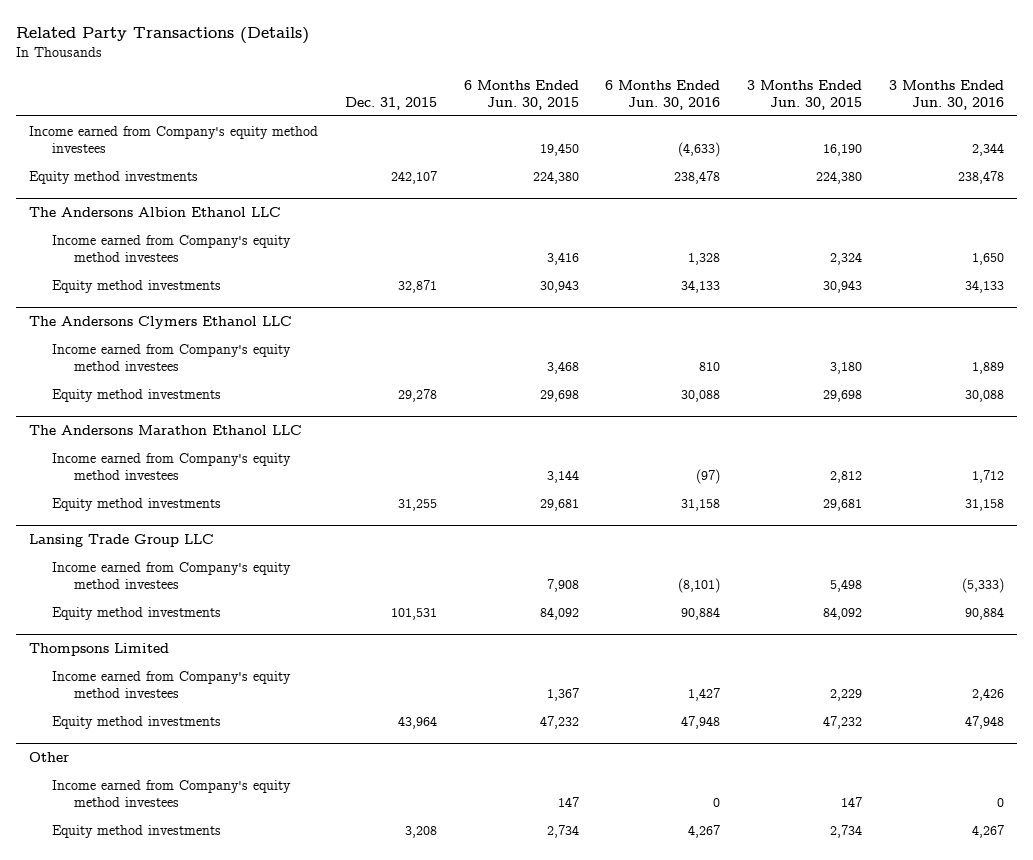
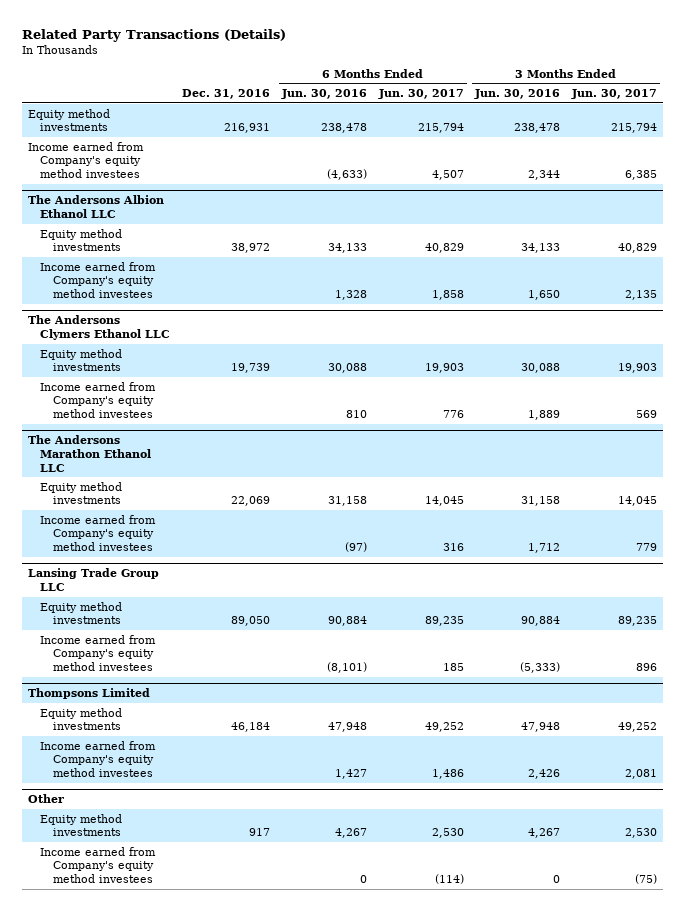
[344,96,437,110] Dec. 31, 2015 -> none
[463,79,579,110] 6 Months Ended Jun. 30, 2015 -> none
[746,79,862,110] 3 Months Ended Jun. 30, 2015 -> none
none -> [182,89,271,100] Dec. 31, 2016
none -> [377,89,464,100] Jun. 30, 2017
none -> [571,89,658,100] Jun. 30, 2017
[29,125,319,153] Income earned from Company's equity method investees -> [27,141,144,179] Income earned from Company's equity method investees
[51,234,291,262] Income earned from Company's equity method investees -> [40,261,157,299] Income earned from Company's equity method investees
[51,343,291,371] Income earned from Company's equity method investees -> [40,381,157,419] Income earned from Company's equity method investees
[51,452,291,480] Income earned from Company's equity method investees -> [40,514,157,552] Income earned from Company's equity method investees
[51,561,291,589] Income earned from Company's equity method investees -> [40,634,157,672] Income earned from Company's equity method investees
[51,670,291,698] Income earned from Company's equity method investees -> [40,740,157,778] Income earned from Company's equity method investees
[51,779,291,807] Income earned from Company's equity method investees -> [40,846,157,884] Income earned from Company's equity method investees

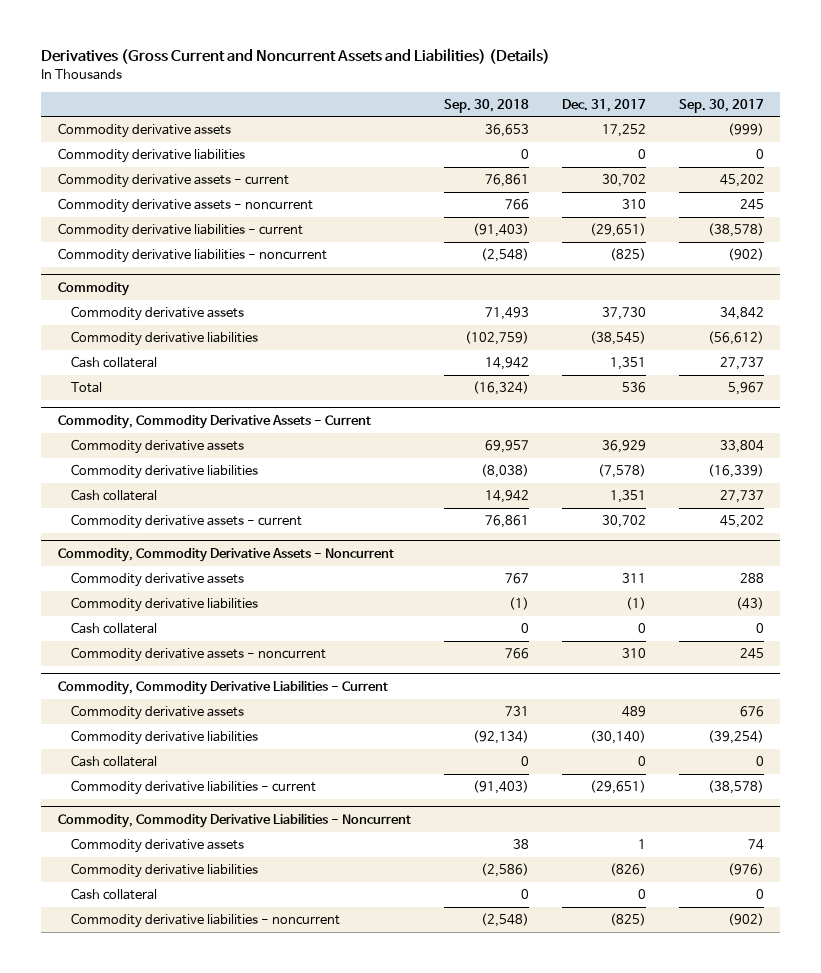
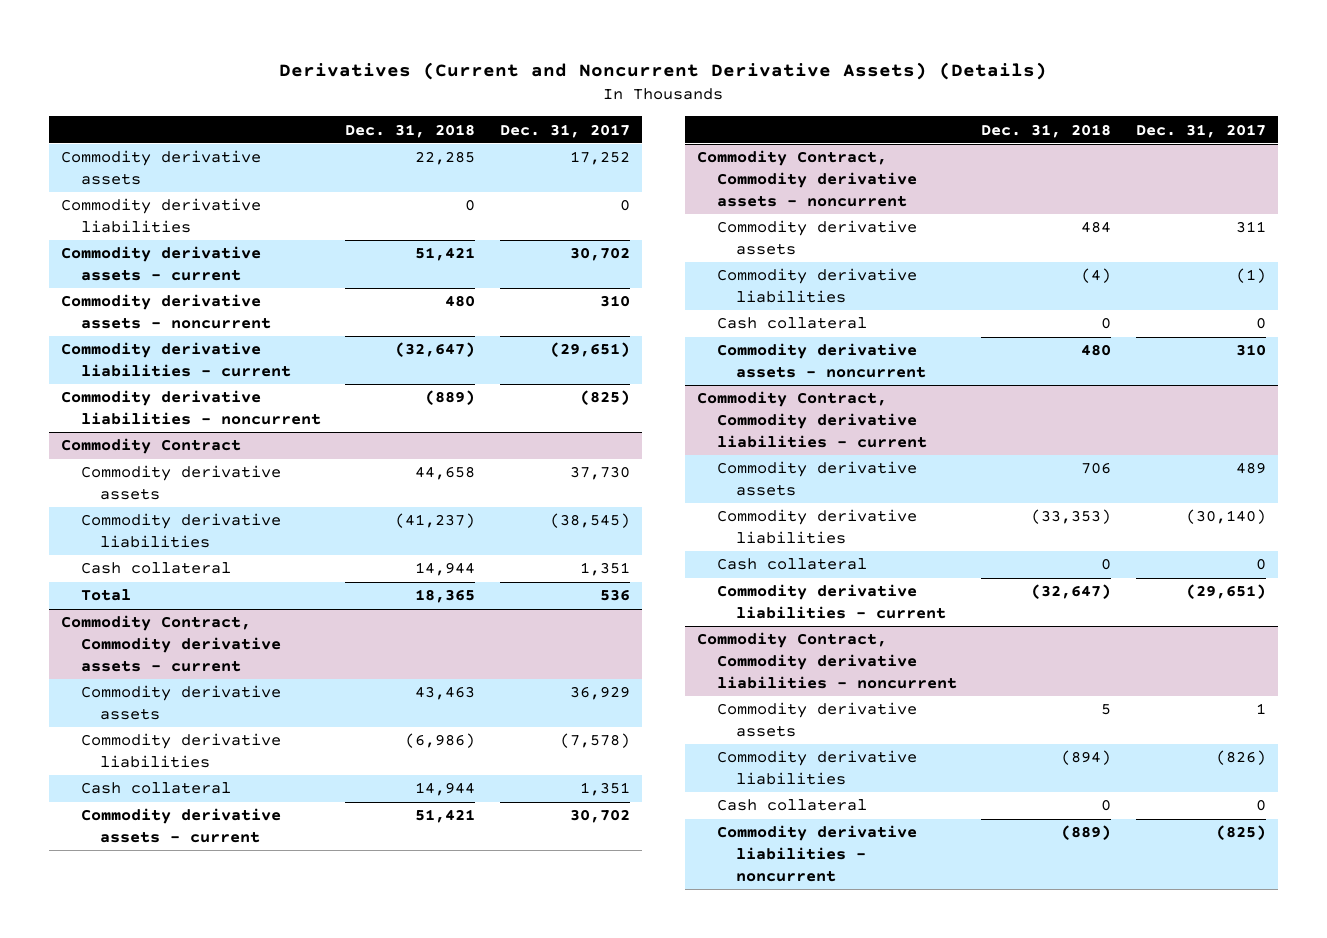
[41,48,551,65] Derivatives (Gross Current and Noncurrent Assets and Liabilities) (Details) -> [279,61,1048,80] Derivatives (Current and Noncurrent Derivative Assets) (Details)
[443,98,529,113] Sep. 30, 2018 -> none
[678,98,764,113] Sep. 30, 2017 -> none
none -> [345,123,476,138] Dec. 31, 2018
[57,281,130,296] Commodity -> [61,438,242,455] Commodity Contract
[57,414,371,429] Commodity, Commodity Derivative Assets - Current -> [61,615,281,672] Commodity Contract, Commodity derivative assets - current
[57,547,394,562] Commodity, Commodity Derivative Assets - Noncurrent -> [697,150,917,207] Commodity Contract, Commodity derivative assets - noncurrent
[57,679,388,695] Commodity, Commodity Derivative Liabilities - Current -> [697,391,927,448] Commodity Contract, Commodity derivative liabilities - current
[57,812,411,828] Commodity, Commodity Derivative Liabilities - Noncurrent -> [697,632,957,689] Commodity Contract, Commodity derivative liabilities - noncurrent

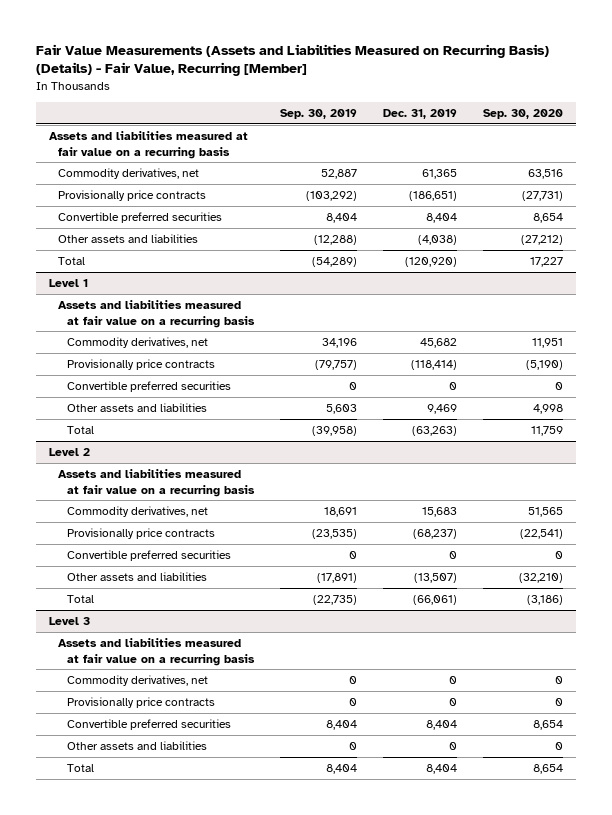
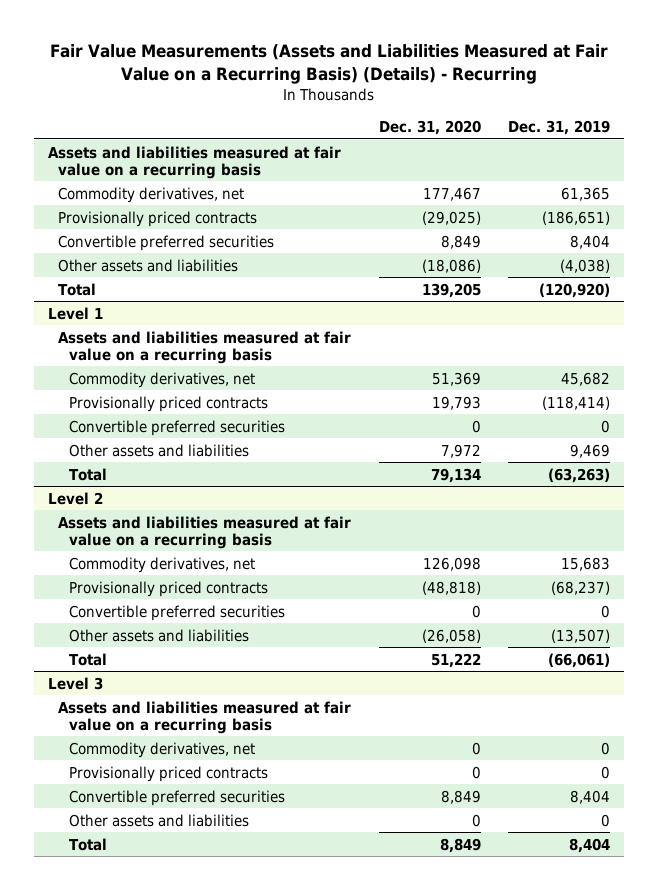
[35,43,549,77] Fair Value Measurements (Assets and Liabilities Measured on Recurring Basis) (Details) - Fair Value, Recurring [Member] -> [49,43,608,84] Fair Value Measurements (Assets and Liabilities Measured at Fair Value on a Recurring Basis) (Details) - Recurring
[279,109,357,120] Sep. 30, 2019 -> none
[482,109,563,120] Sep. 30, 2020 -> none
none -> [378,120,481,136] Dec. 31, 2020
[57,190,206,202] Provisionally price contracts -> [58,210,258,227] Provisionally priced contracts
[66,359,215,371] Provisionally price contracts -> [69,395,269,412] Provisionally priced contracts
[66,528,215,540] Provisionally price contracts -> [69,580,269,597] Provisionally priced contracts
[66,697,215,709] Provisionally price contracts -> [69,765,269,782] Provisionally priced contracts

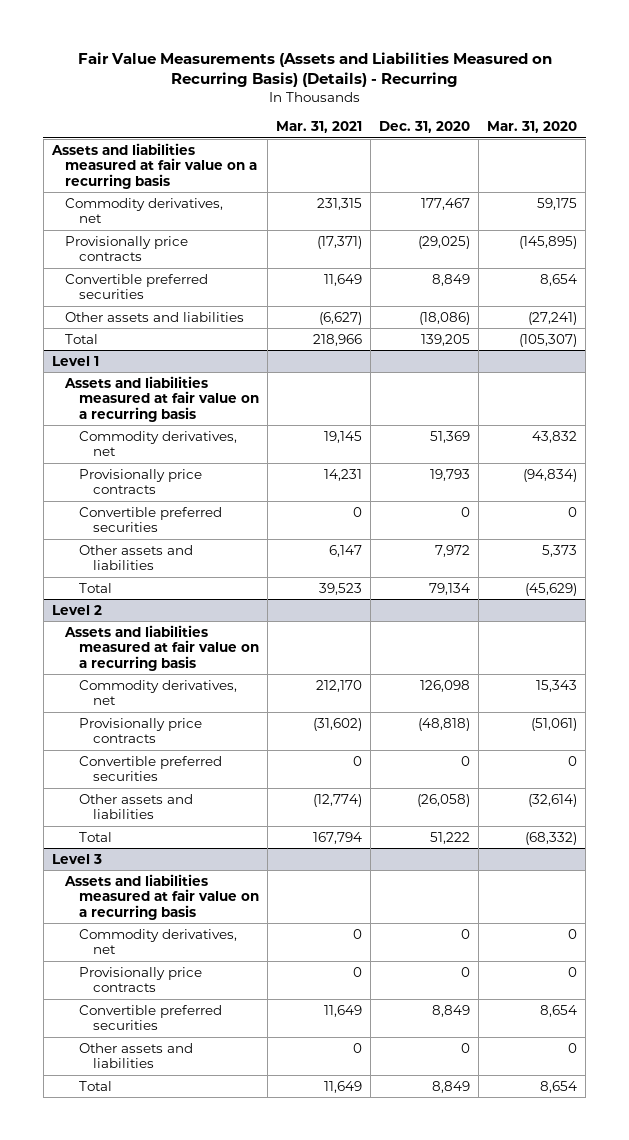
[49,43,608,84] Fair Value Measurements (Assets and Liabilities Measured at Fair Value on a Recurring Basis) (Details) - Recurring -> [77,51,552,88] Fair Value Measurements (Assets and Liabilities Measured on Recurring Basis) (Details) - Recurring
[508,120,611,136] Dec. 31, 2019 -> none
none -> [276,121,363,134] Mar. 31, 2021
none -> [487,121,578,134] Mar. 31, 2020
[58,210,258,227] Provisionally priced contracts -> [65,235,189,262] Provisionally price contracts
[69,395,269,412] Provisionally priced contracts -> [79,468,203,495] Provisionally price contracts
[69,580,269,597] Provisionally priced contracts -> [79,717,203,744] Provisionally price contracts
[69,765,269,782] Provisionally priced contracts -> [79,966,203,993] Provisionally price contracts

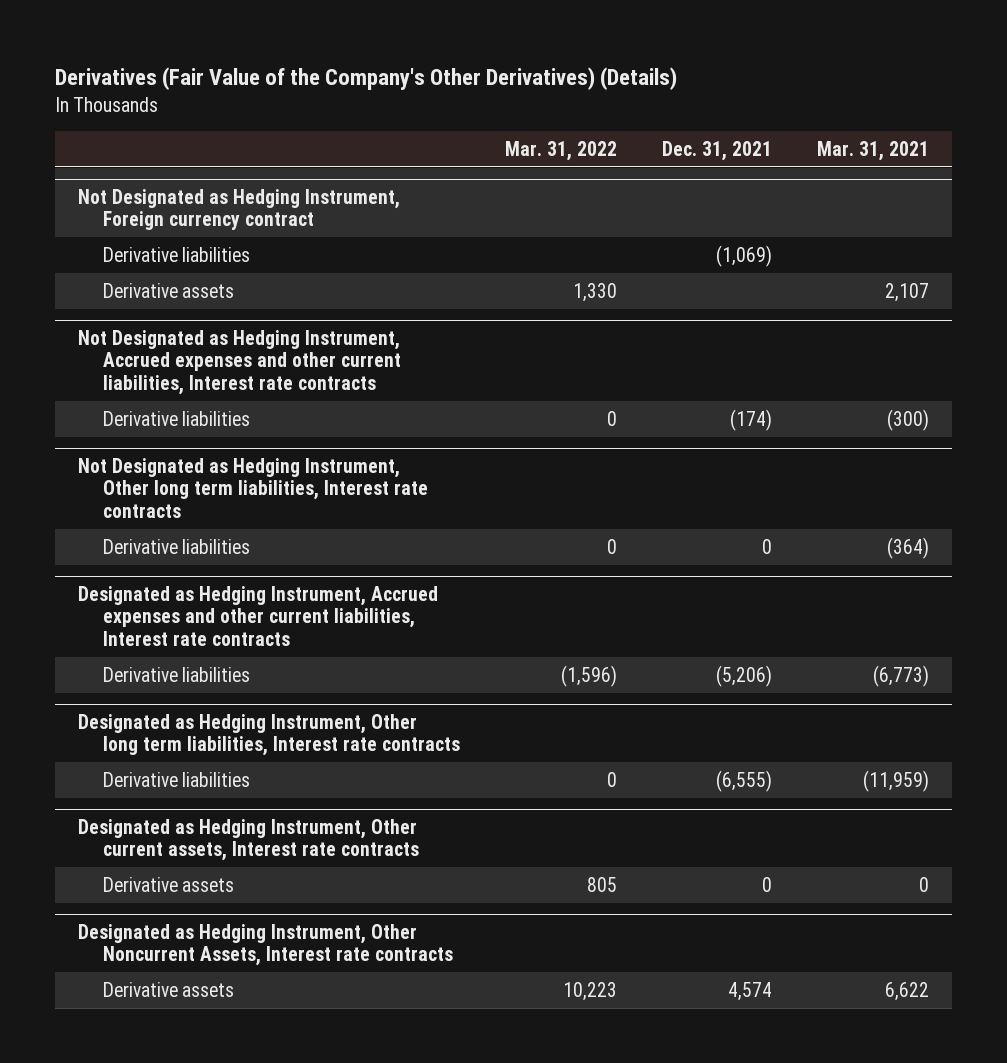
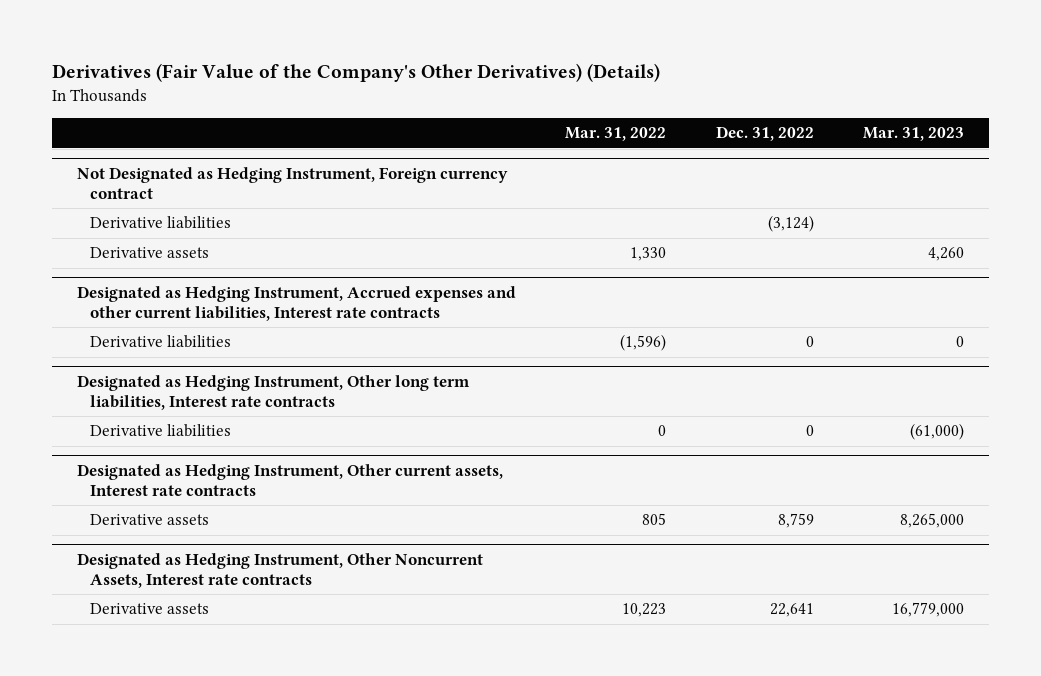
[662,140,773,161] Dec. 31, 2021 -> none
[817,140,930,161] Mar. 31, 2021 -> none
none -> [715,126,814,142] Dec. 31, 2022
none -> [862,127,964,142] Mar. 31, 2023
[77,329,401,395] Not Designated as Hedging Instrument, Accrued expenses and other current liabilities, Interest rate contracts -> none
[102,410,250,426] Derivative liabilities -> none
[77,457,428,518] Not Designated as Hedging Instrument, Other long term liabilities, Interest rate contracts -> none
[102,538,250,554] Derivative liabilities -> none

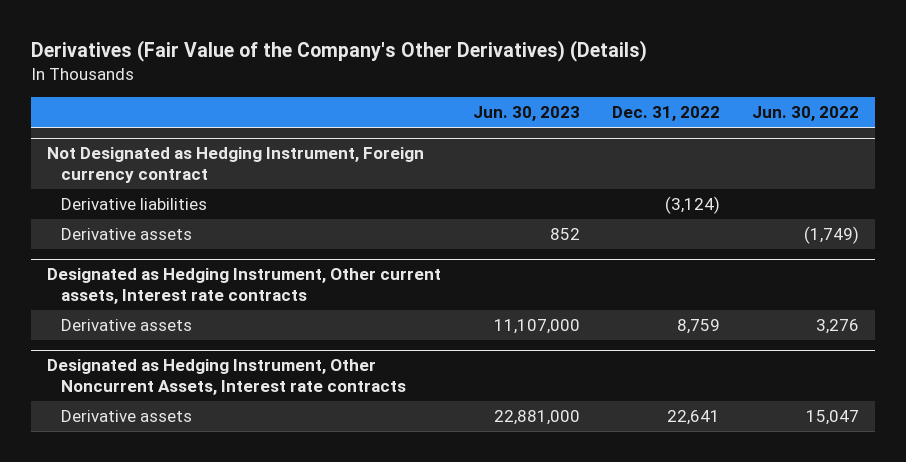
[565,127,667,142] Mar. 31, 2022 -> none
[862,127,964,142] Mar. 31, 2023 -> none
none -> [472,106,580,122] Jun. 30, 2023
none -> [751,106,859,122] Jun. 30, 2022
[77,286,517,321] Designated as Hedging Instrument, Accrued expenses and other current liabilities, Interest rate contracts -> none
[89,335,231,349] Derivative liabilities -> none
[77,375,471,410] Designated as Hedging Instrument, Other long term liabilities, Interest rate contracts -> none
[89,424,231,438] Derivative liabilities -> none

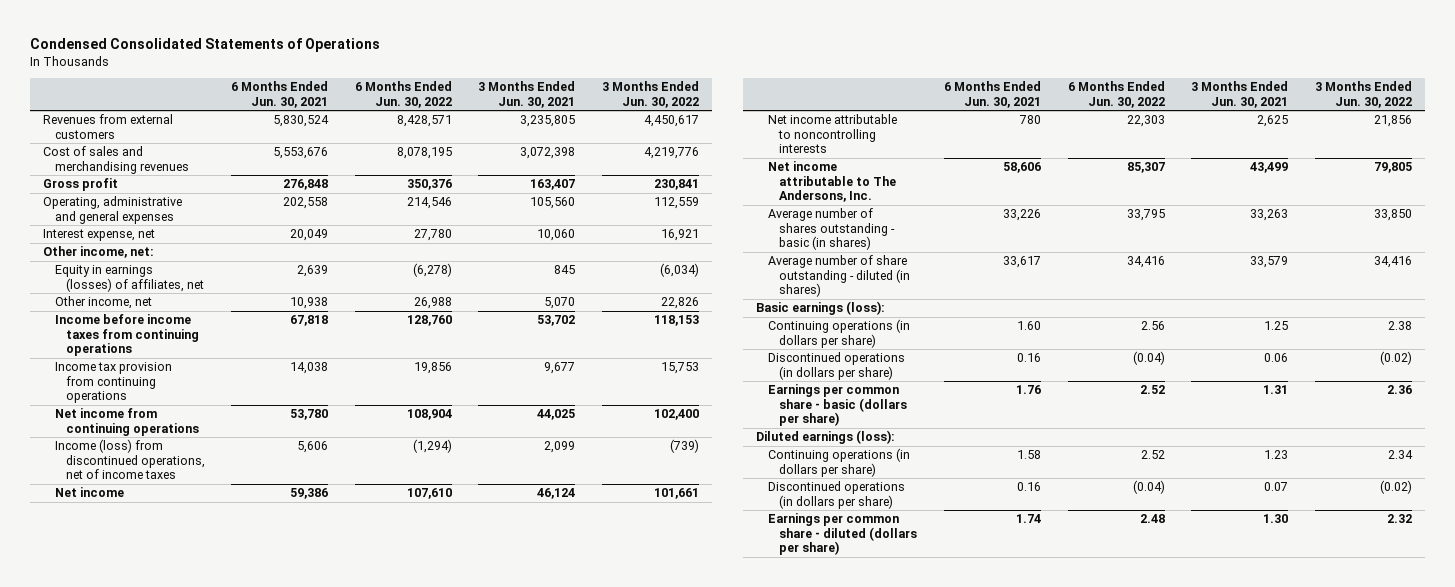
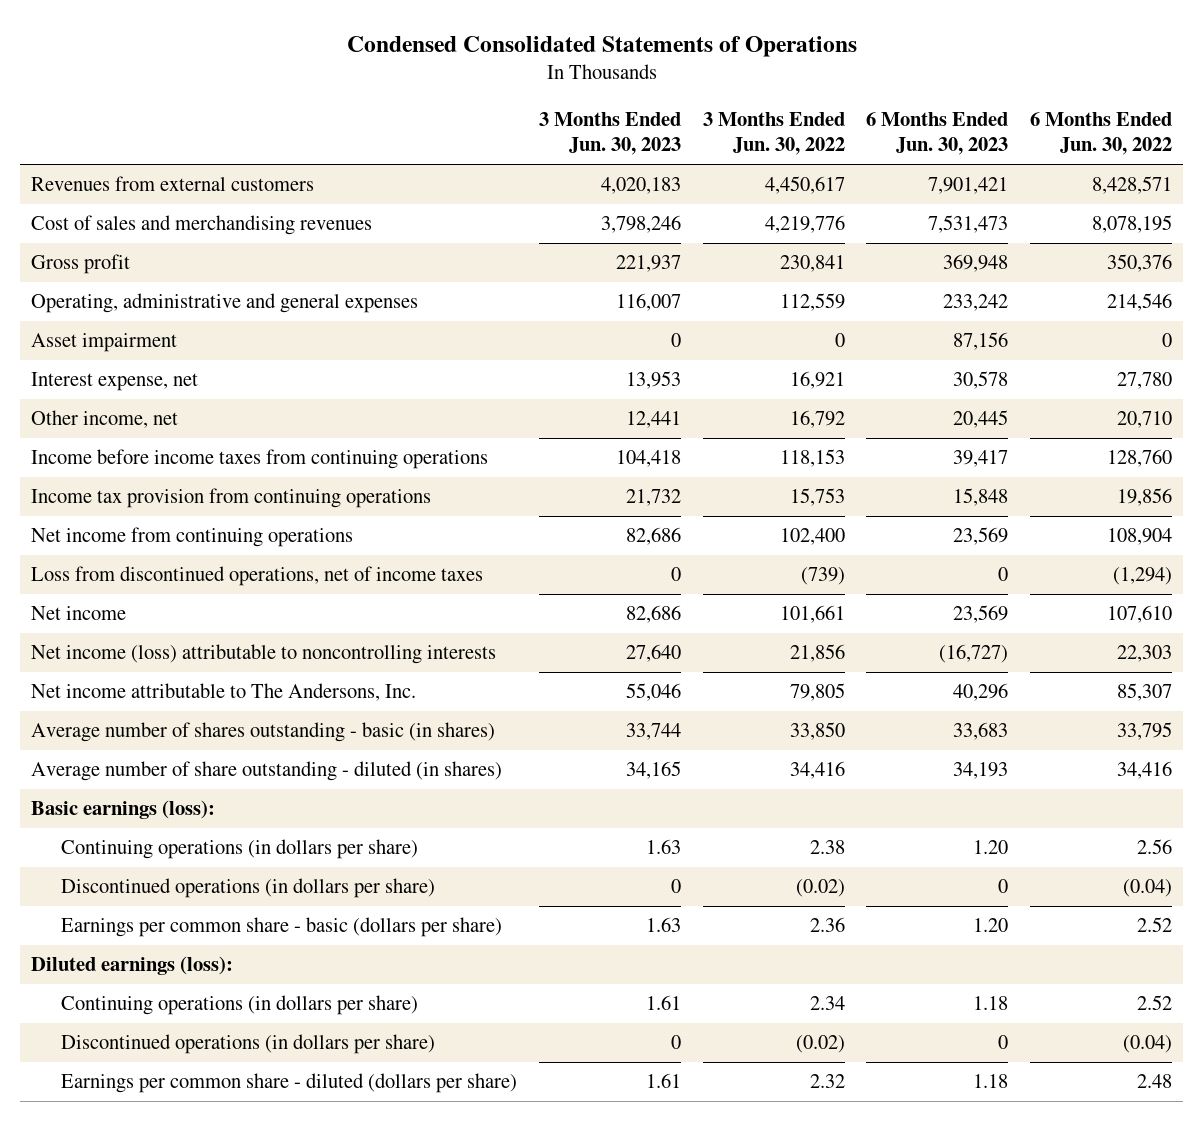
[231,81,329,108] 6 Months Ended Jun. 30, 2021 -> none
[478,81,576,108] 3 Months Ended Jun. 30, 2021 -> none
none -> [539,112,682,156] 3 Months Ended Jun. 30, 2023
none -> [866,112,1009,156] 6 Months Ended Jun. 30, 2023
none -> [31,333,178,353] Asset impairment
[43,246,155,259] Other income, net: -> none
[54,265,204,292] Equity in earnings (losses) of affiliates, net -> none
[413,297,452,310] 26,988 -> [1117,411,1173,429] 20,710
[660,297,699,310] 22,826 -> [789,410,845,429] 16,792
[54,439,205,480] Income (loss) from discontinued operations, net of income taxes -> [31,566,484,587] Loss from discontinued operations, net of income taxes
[767,114,897,154] Net income attributable to noncontrolling interests -> [31,644,497,665] Net income (loss) attributable to noncontrolling interests

